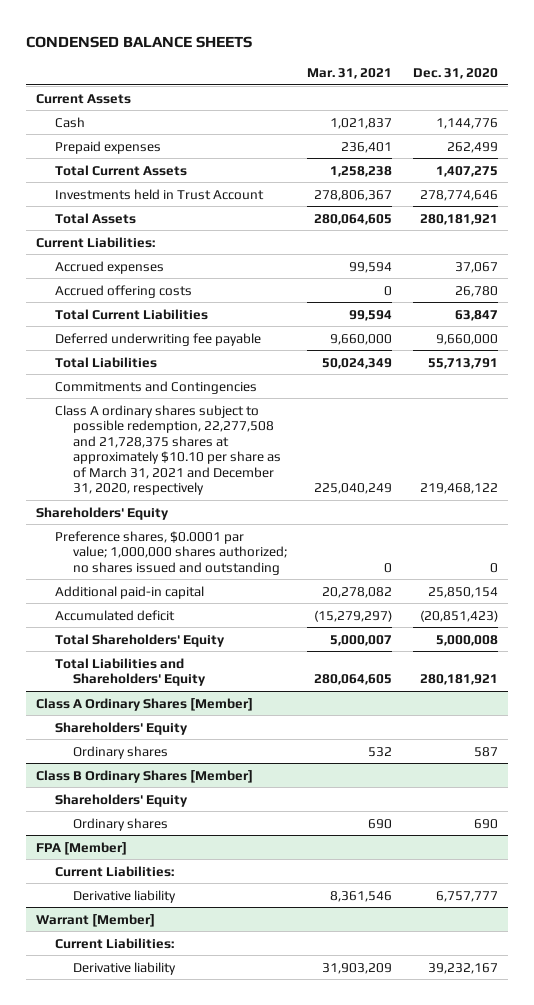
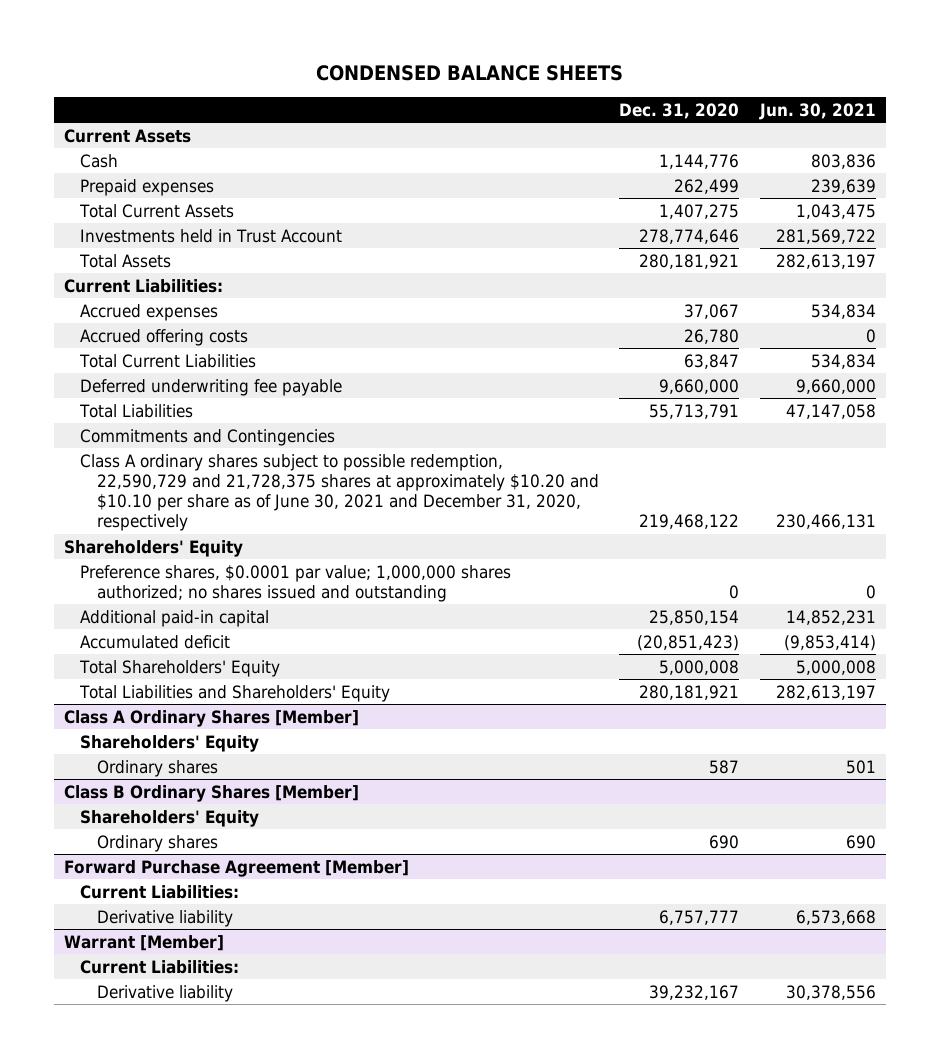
[307,67,393,79] Mar. 31, 2021 -> none
none -> [758,103,876,121] Jun. 30, 2021
[54,404,281,496] Class A ordinary shares subject to possible redemption, 22,277,508 and 21,728,375 shares at approximately $10.10 per share as of March 31, 2021 and December 31, 2020, respectively -> [80,453,600,532] Class A ordinary shares subject to possible redemption, 22,590,729 and 21,728,375 shares at approximately $10.20 and $10.10 per share as of June 30, 2021 and December 31, 2020, respectively
[36,841,128,855] FPA [Member] -> [63,859,409,877] Forward Purchase Agreement [Member]

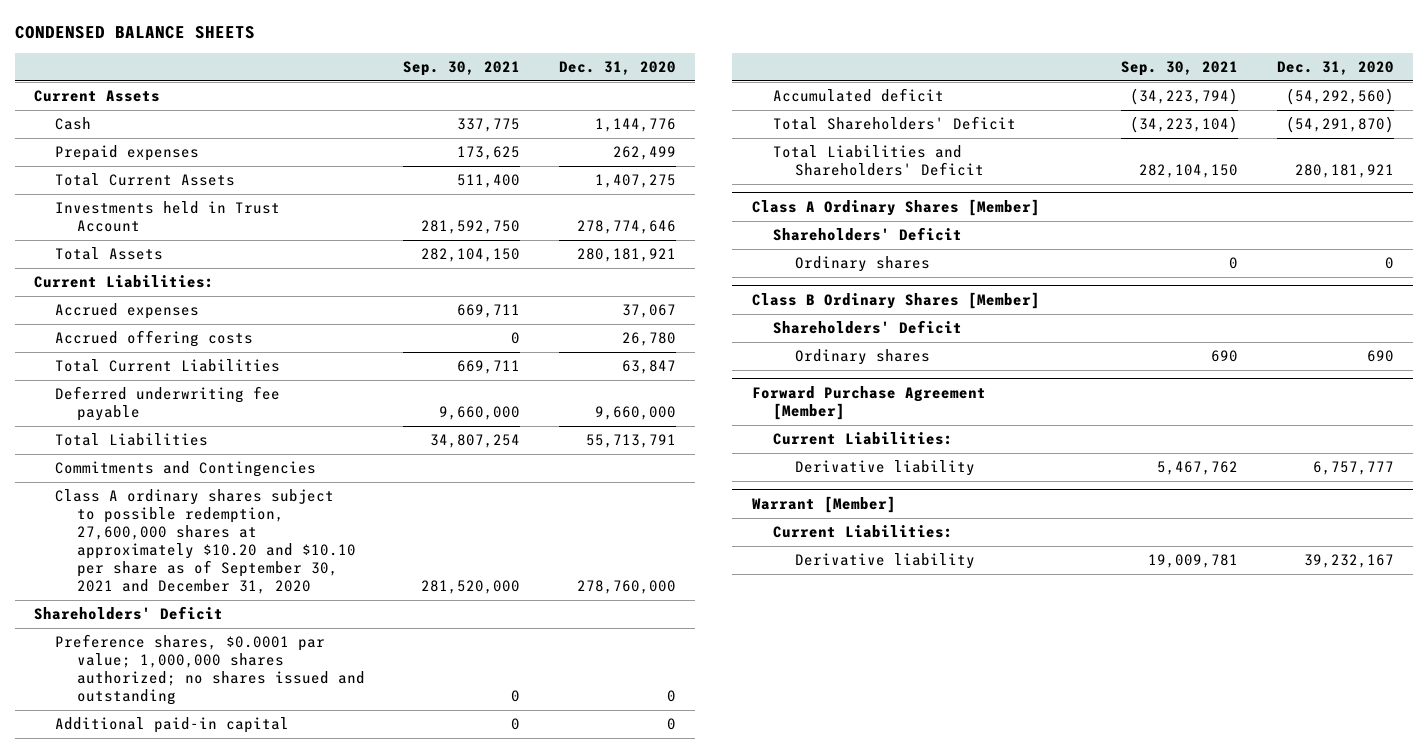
[758,103,876,121] Jun. 30, 2021 -> none
none -> [403,61,521,77] Sep. 30, 2021
[80,453,600,532] Class A ordinary shares subject to possible redemption, 22,590,729 and 21,728,375 shares at approximately $10.20 and $10.10 per share as of June 30, 2021 and December 31, 2020, respectively -> [55,489,356,594] Class A ordinary shares subject to possible redemption, 27,600,000 shares at approximately $10.20 and $10.10 per share as of September 30, 2021 and December 31, 2020
[639,514,740,530] 219,468,122 -> [576,579,676,594] 278,760,000
[63,539,243,557] Shareholders' Equity -> [33,606,223,621] Shareholders' Deficit
[649,609,740,625] 25,850,154 -> [666,718,676,731] 0
[637,634,740,651] (20,851,423) -> [1285,88,1394,106] (54,292,560)
[79,659,281,677] Total Shareholders' Equity -> [773,116,1017,131] Total Shareholders' Deficit
[659,659,740,675] 5,000,008 -> [1285,116,1394,134] (54,291,870)
[79,684,391,702] Total Liabilities and Shareholders' Equity -> [773,145,984,177] Total Liabilities and Shareholders' Deficit
[80,734,260,752] Shareholders' Equity -> [773,227,963,242] Shareholders' Deficit
[709,759,740,774] 587 -> [1384,257,1394,270] 0
[80,809,260,827] Shareholders' Equity -> [773,320,963,335] Shareholders' Deficit

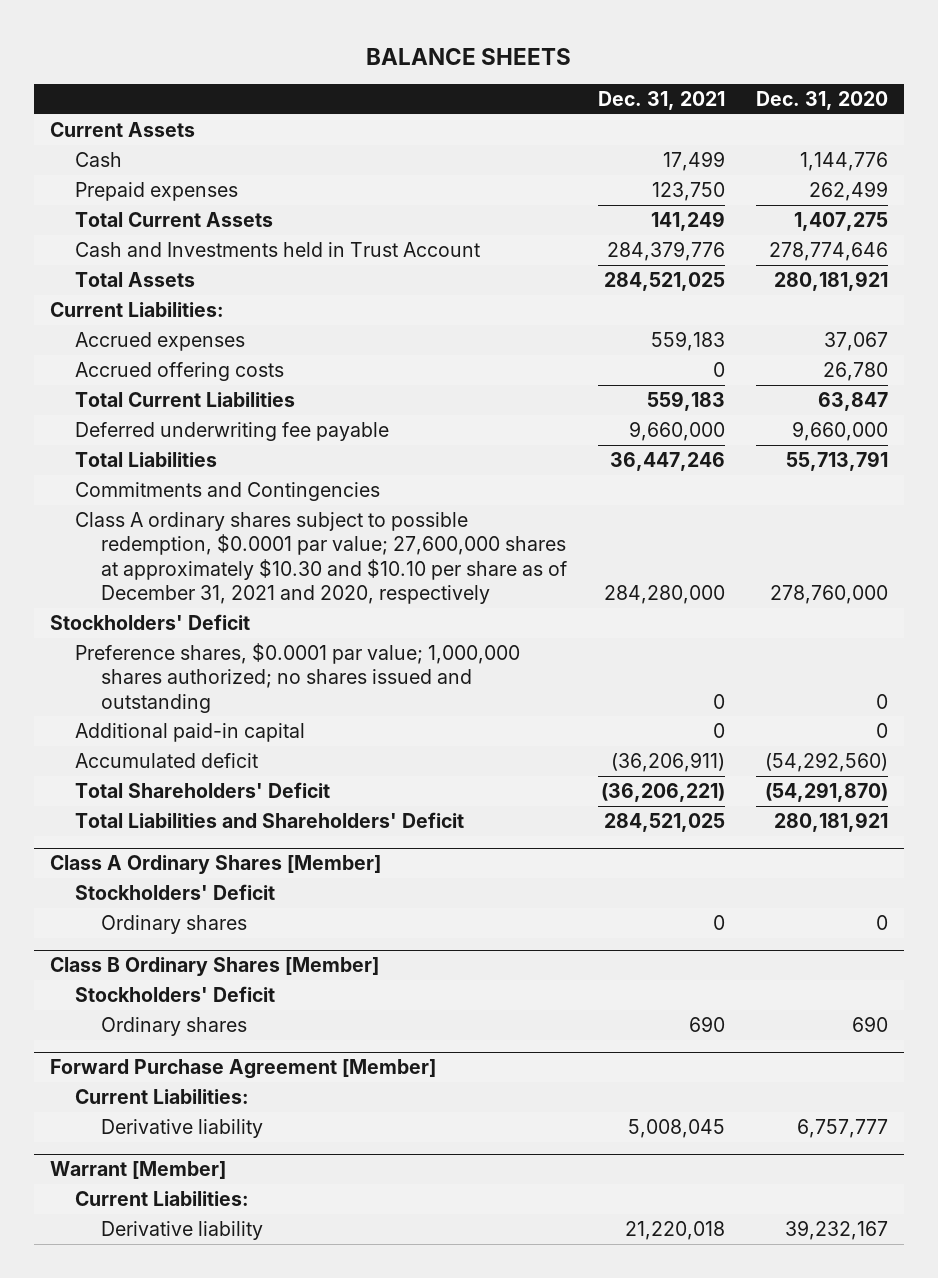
[14,25,255,39] CONDENSED BALANCE SHEETS -> [366,47,572,65] BALANCE SHEETS
[403,61,521,77] Sep. 30, 2021 -> none
none -> [597,91,725,111] Dec. 31, 2021
[55,201,281,233] Investments held in Trust Account -> [75,241,481,257] Cash and Investments held in Trust Account
[55,489,356,594] Class A ordinary shares subject to possible redemption, 27,600,000 shares at approximately $10.20 and $10.10 per share as of September 30, 2021 and December 31, 2020 -> [75,511,567,604] Class A ordinary shares subject to possible redemption, $0.0001 par value; 27,600,000 shares at approximately $10.30 and $10.10 per share as of December 31, 2021 and 2020, respectively
[33,606,223,621] Shareholders' Deficit -> [50,613,251,630] Stockholders' Deficit
[773,227,963,242] Shareholders' Deficit -> [75,883,276,900] Stockholders' Deficit
[773,320,963,335] Shareholders' Deficit -> [75,985,276,1002] Stockholders' Deficit

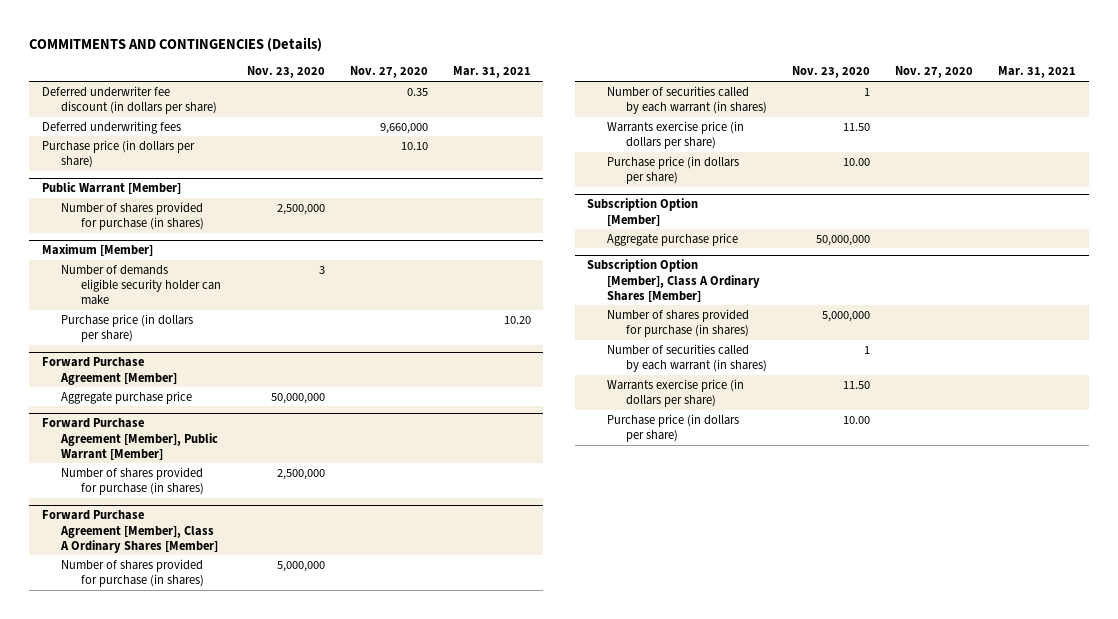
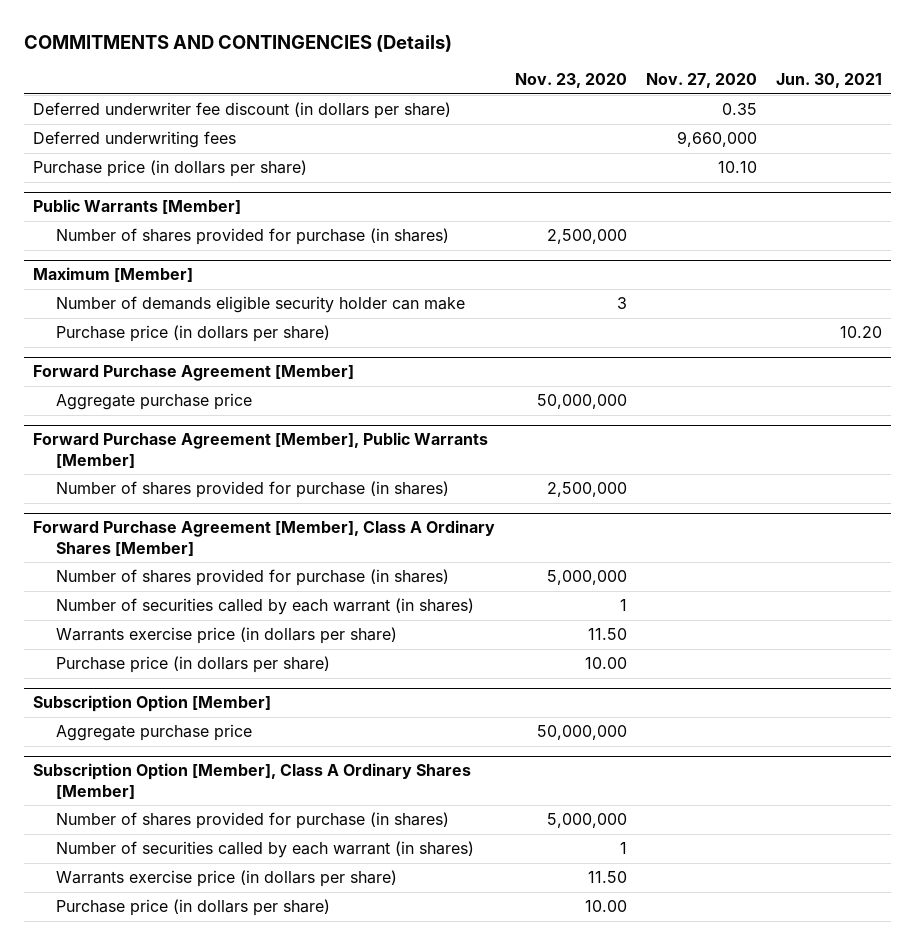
[452,66,531,79] Mar. 31, 2021 -> none
none -> [775,73,882,89] Jun. 30, 2021
[42,182,182,195] Public Warrant [Member] -> [33,199,242,215] Public Warrants [Member]
[42,418,219,460] Forward Purchase Agreement [Member], Public Warrant [Member] -> [33,432,489,468] Forward Purchase Agreement [Member], Public Warrants [Member]

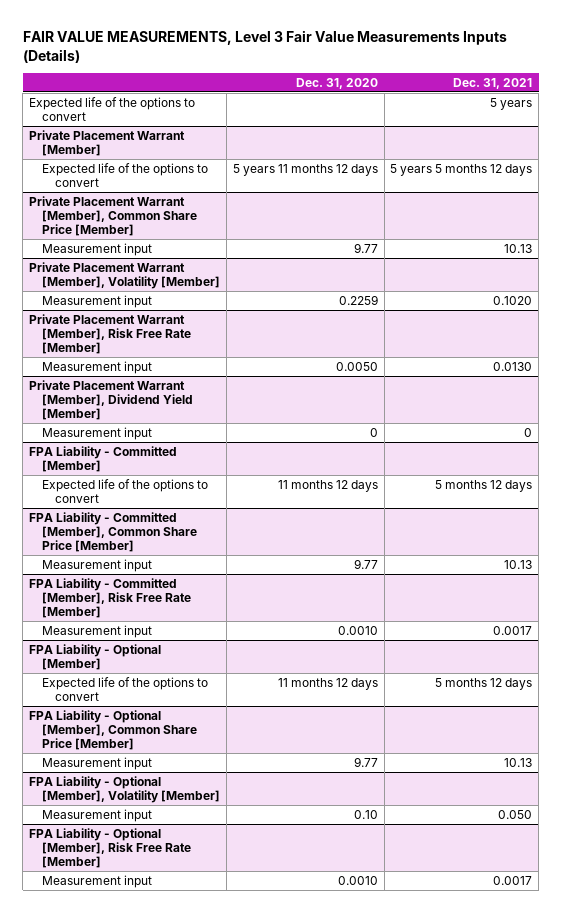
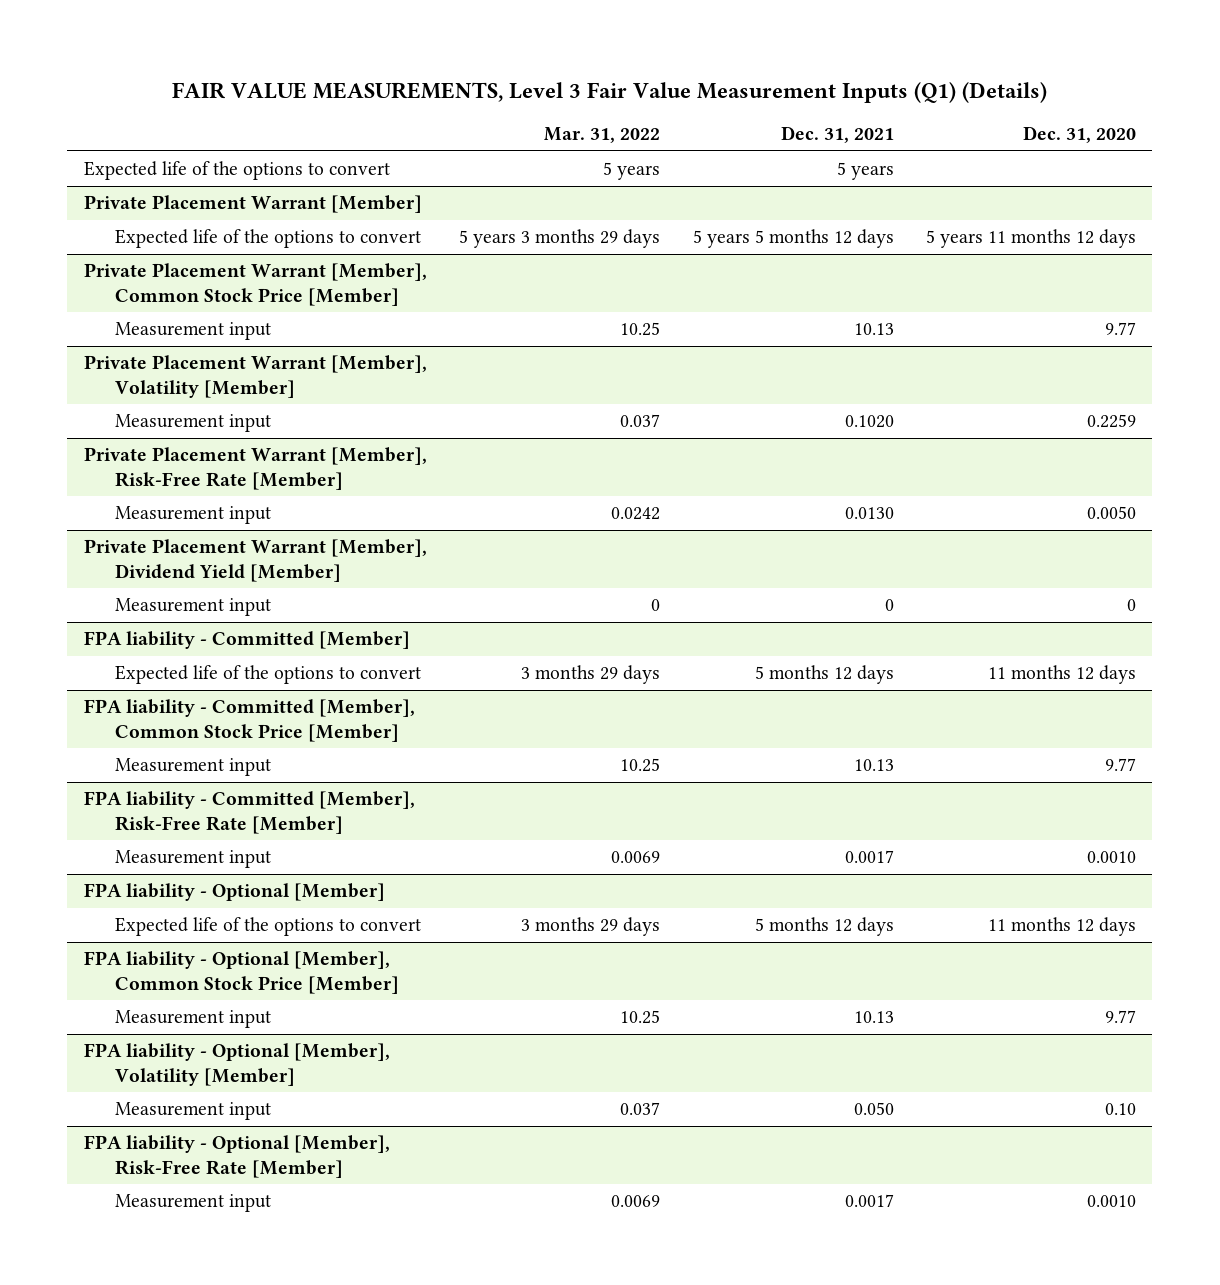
[22,29,507,63] FAIR VALUE MEASUREMENTS, Level 3 Fair Value Measurements Inputs (Details) -> [171,81,1047,103] FAIR VALUE MEASUREMENTS, Level 3 Fair Value Measurement Inputs (Q1) (Details)
none -> [544,127,661,144] Mar. 31, 2022
[29,195,198,236] Private Placement Warrant [Member], Common Share Price [Member] -> [83,263,427,306] Private Placement Warrant [Member], Common Stock Price [Member]
[29,313,192,354] Private Placement Warrant [Member], Risk Free Rate [Member] -> [83,447,427,490] Private Placement Warrant [Member], Risk-Free Rate [Member]
[29,445,178,472] FPA Liability - Committed [Member] -> [83,631,410,650] FPA liability - Committed [Member]
[29,511,198,552] FPA Liability - Committed [Member], Common Share Price [Member] -> [83,699,415,742] FPA liability - Committed [Member], Common Stock Price [Member]
[29,577,192,618] FPA Liability - Committed [Member], Risk Free Rate [Member] -> [83,791,415,834] FPA liability - Committed [Member], Risk-Free Rate [Member]
[29,643,162,670] FPA Liability - Optional [Member] -> [83,883,385,902] FPA liability - Optional [Member]
[29,709,198,750] FPA Liability - Optional [Member], Common Share Price [Member] -> [83,951,399,994] FPA liability - Optional [Member], Common Stock Price [Member]
[29,775,221,803] FPA Liability - Optional [Member], Volatility [Member] -> [83,1043,390,1086] FPA liability - Optional [Member], Volatility [Member]
[29,827,192,868] FPA Liability - Optional [Member], Risk Free Rate [Member] -> [83,1135,390,1178] FPA liability - Optional [Member], Risk-Free Rate [Member]

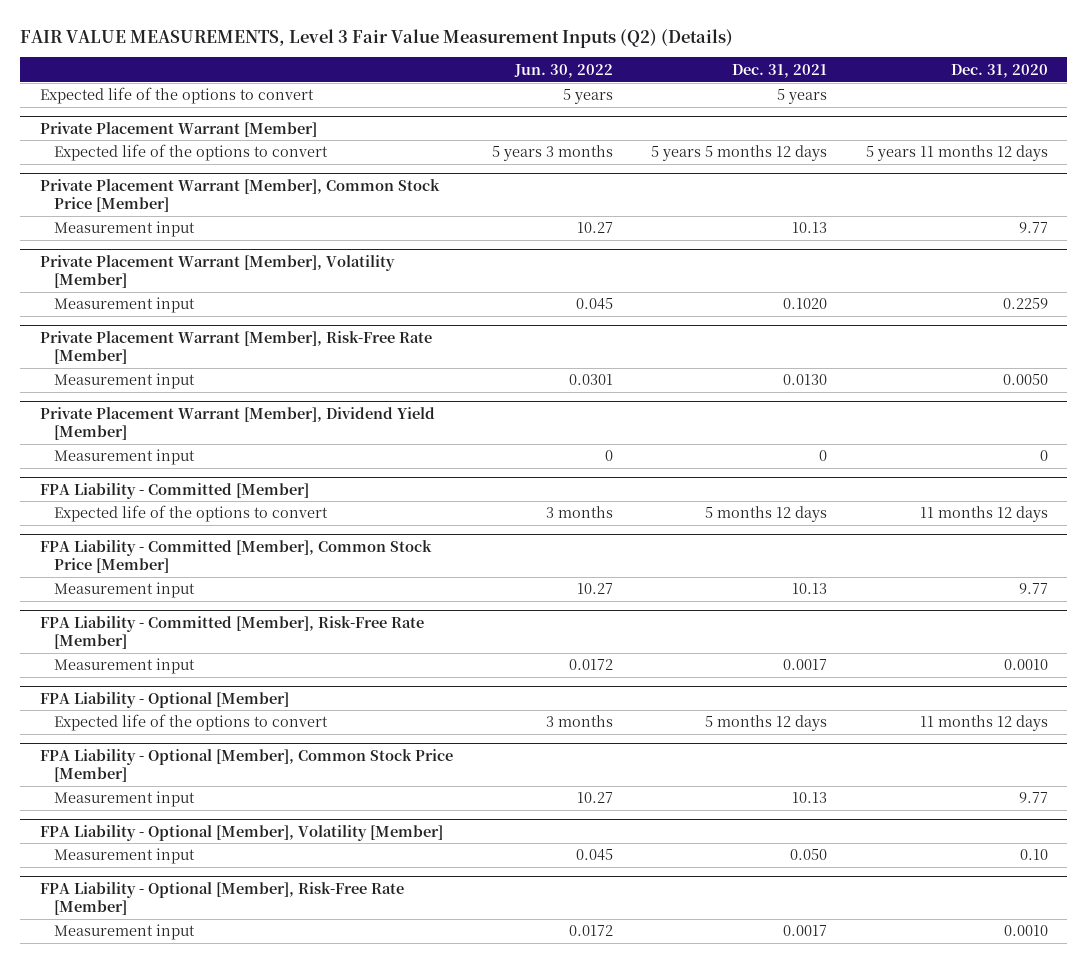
[171,81,1047,103] FAIR VALUE MEASUREMENTS, Level 3 Fair Value Measurement Inputs (Q1) (Details) -> [20,28,734,48] FAIR VALUE MEASUREMENTS, Level 3 Fair Value Measurement Inputs (Q2) (Details)
[544,127,661,144] Mar. 31, 2022 -> none
none -> [513,63,613,78] Jun. 30, 2022
[83,631,410,650] FPA liability - Committed [Member] -> [39,482,309,499] FPA Liability - Committed [Member]
[83,699,415,742] FPA liability - Committed [Member], Common Stock Price [Member] -> [39,539,432,573] FPA Liability - Committed [Member], Common Stock Price [Member]
[83,791,415,834] FPA liability - Committed [Member], Risk-Free Rate [Member] -> [39,615,424,649] FPA Liability - Committed [Member], Risk-Free Rate [Member]
[83,883,385,902] FPA liability - Optional [Member] -> [39,691,289,708] FPA Liability - Optional [Member]
[83,951,399,994] FPA liability - Optional [Member], Common Stock Price [Member] -> [39,748,453,782] FPA Liability - Optional [Member], Common Stock Price [Member]
[83,1043,390,1086] FPA liability - Optional [Member], Volatility [Member] -> [39,824,443,841] FPA Liability - Optional [Member], Volatility [Member]
[83,1135,390,1178] FPA liability - Optional [Member], Risk-Free Rate [Member] -> [39,881,404,915] FPA Liability - Optional [Member], Risk-Free Rate [Member]

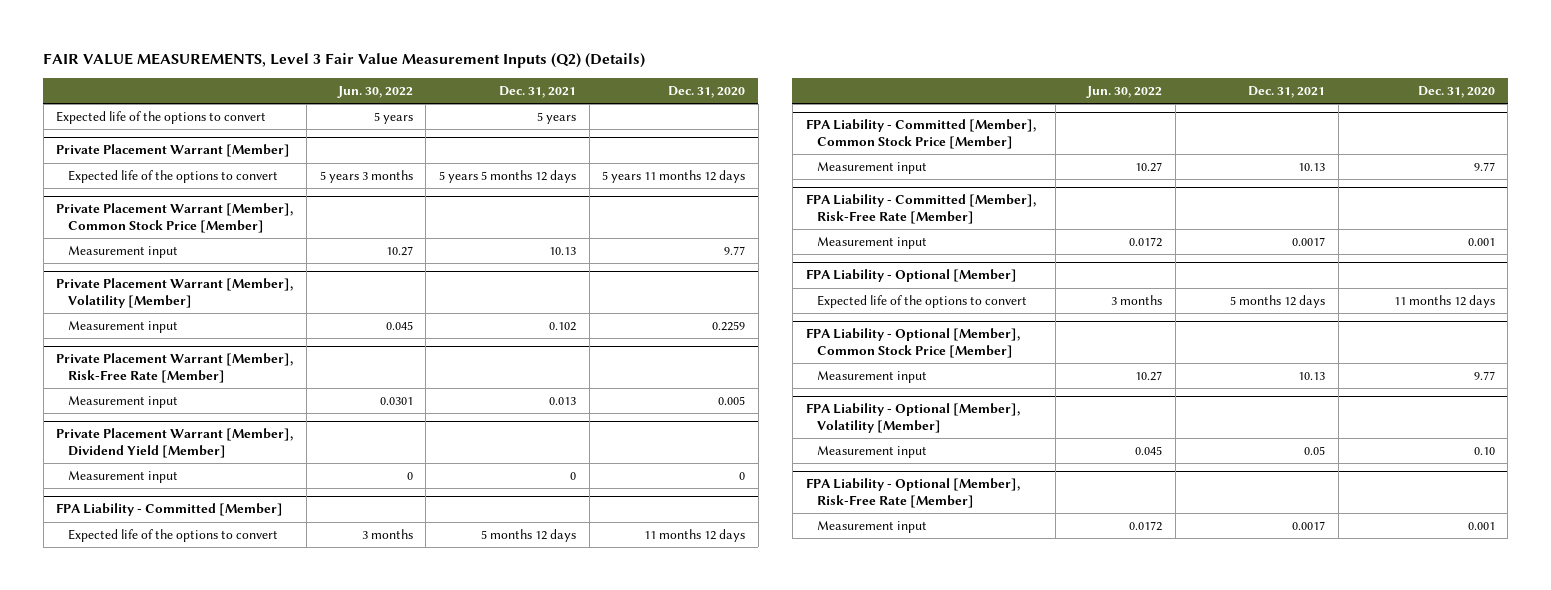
[783,298,828,310] 0.1020 -> [548,322,576,332] 0.102
[783,374,828,386] 0.0130 -> [548,397,576,406] 0.013
[1003,374,1049,386] 0.0050 -> [718,396,746,406] 0.005
[1004,659,1049,671] 0.0010 -> [1467,238,1495,247] 0.001
[790,849,828,861] 0.050 -> [1304,446,1326,456] 0.05
[1004,925,1049,937] 0.0010 -> [1467,522,1495,531] 0.001

